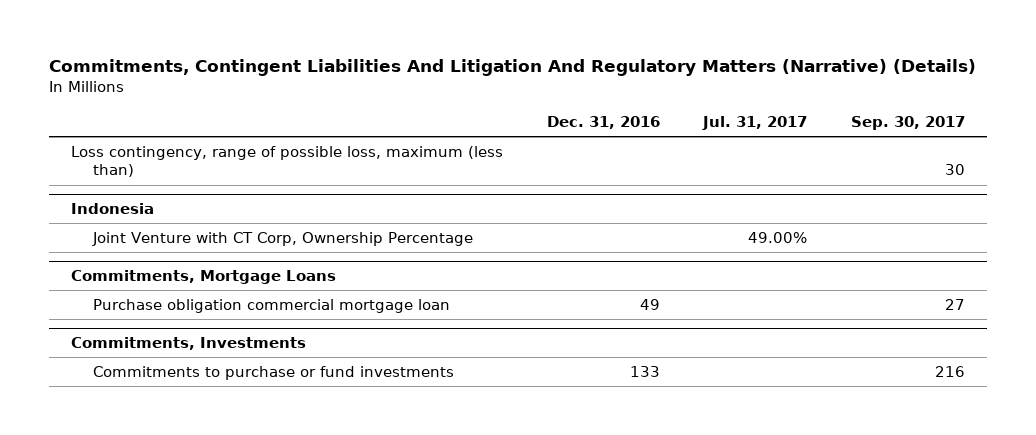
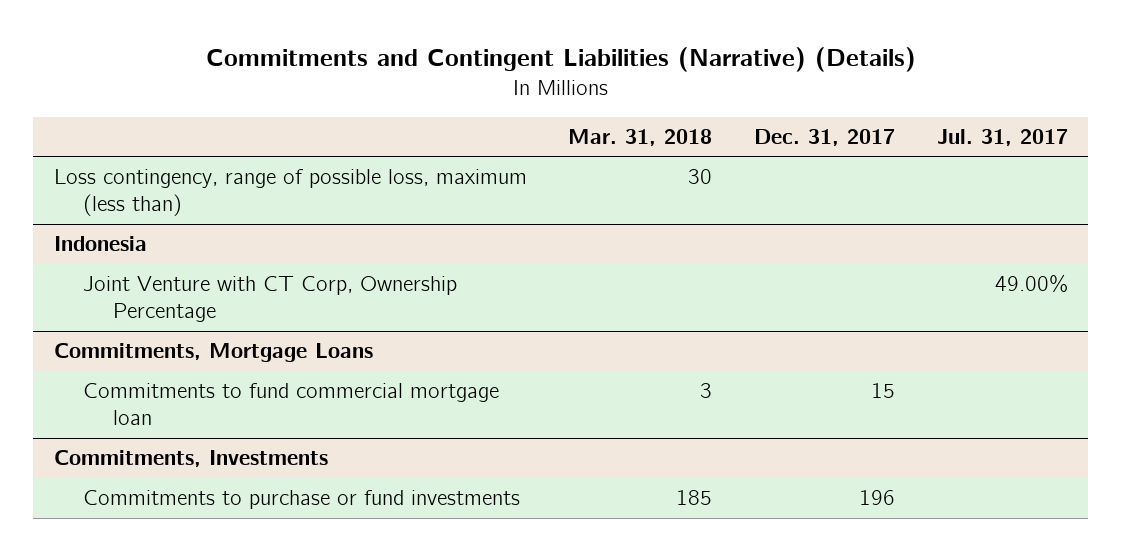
[48,58,976,76] Commitments, Contingent Liabilities And Litigation And Regulatory Matters (Narrative) (Details) -> [205,47,916,73] Commitments and Contingent Liabilities (Narrative) (Details)
[546,115,660,129] Dec. 31, 2016 -> none
[851,115,966,130] Sep. 30, 2017 -> none
none -> [568,128,713,146] Mar. 31, 2018
none -> [753,128,895,146] Dec. 31, 2017
[92,299,450,314] Purchase obligation commercial mortgage loan -> [83,383,500,426] Commitments to fund commercial mortgage loan

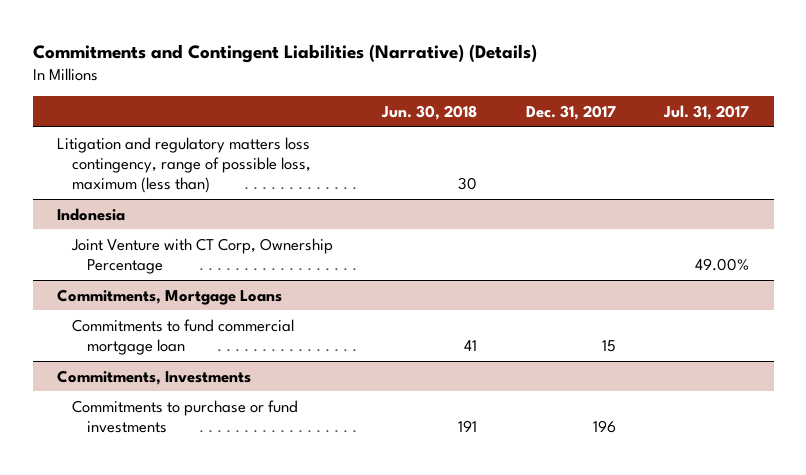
[568,128,713,146] Mar. 31, 2018 -> none
none -> [380,104,477,120] Jun. 30, 2018
[53,169,527,217] Loss contingency, range of possible loss, maximum (less than) -> [57,136,311,194] Litigation and regulatory matters loss contingency, range of possible loss, maximum (less than)

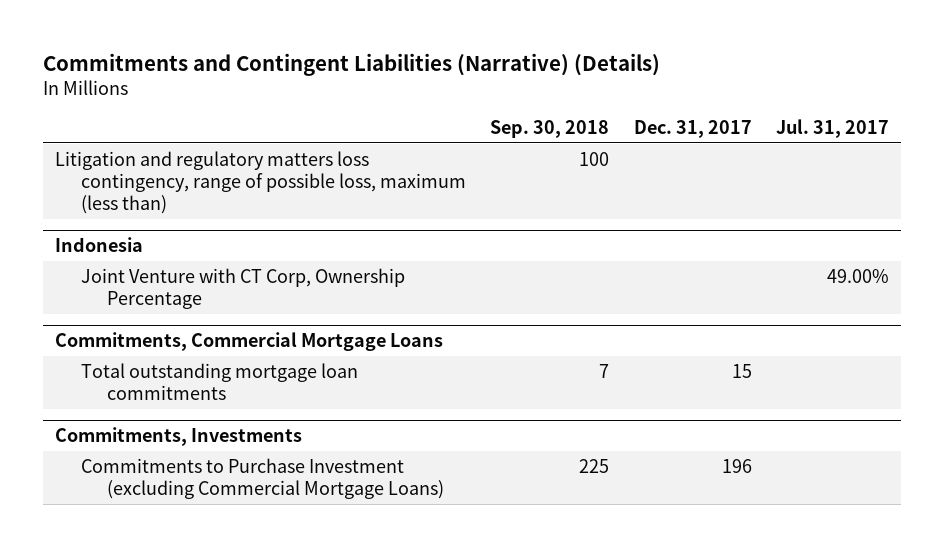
[380,104,477,120] Jun. 30, 2018 -> none
none -> [490,120,610,139] Sep. 30, 2018
[57,288,283,305] Commitments, Mortgage Loans -> [55,331,444,351] Commitments, Commercial Mortgage Loans
[71,318,294,355] Commitments to fund commercial mortgage loan -> [81,362,359,400] Total outstanding mortgage loan commitments
[71,399,298,433] Commitments to purchase or fund investments -> [81,457,445,499] Commitments to Purchase Investment (excluding Commercial Mortgage Loans)

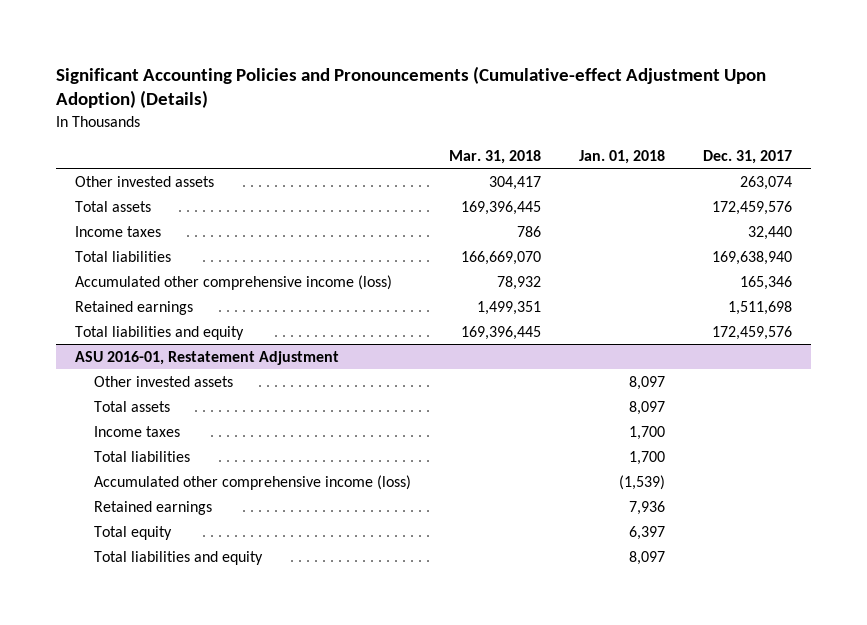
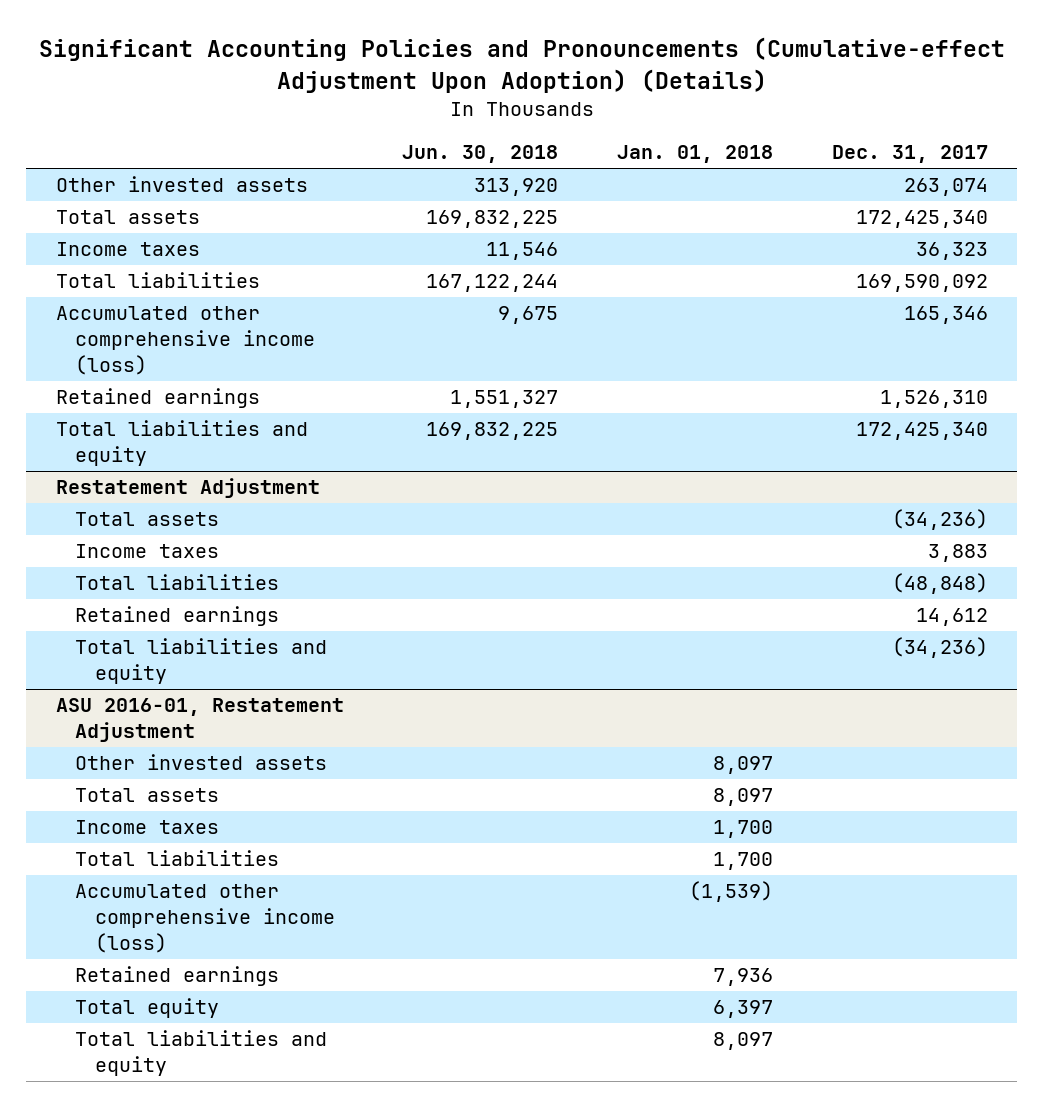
[448,149,541,164] Mar. 31, 2018 -> none
none -> [402,145,559,164] Jun. 30, 2018
[712,200,793,215] 172,459,576 -> [855,210,988,229] 172,425,340
[748,225,793,240] 32,440 -> [915,242,988,261] 36,323
[712,250,793,265] 169,638,940 -> [855,274,988,293] 169,590,092
[728,300,793,315] 1,511,698 -> [879,390,988,409] 1,526,310
[712,325,793,340] 172,459,576 -> [855,422,988,441] 172,425,340
none -> [55,478,320,499] Restatement Adjustment
none -> [75,512,220,527] Total assets
none -> [75,544,220,559] Income taxes
none -> [75,574,280,591] Total liabilities
none -> [75,606,280,627] Retained earnings
none -> [75,638,328,685] Total liabilities and equity

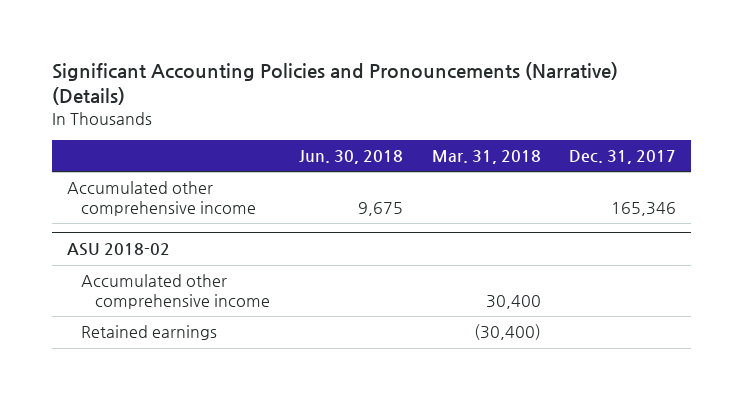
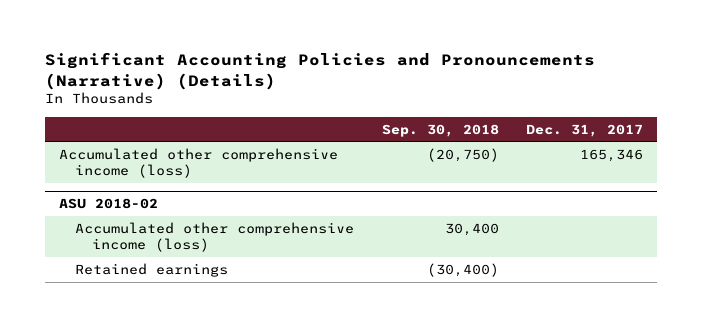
[298,150,403,165] Jun. 30, 2018 -> none
[431,150,541,165] Mar. 31, 2018 -> none
none -> [381,123,499,137] Sep. 30, 2018
[66,181,257,216] Accumulated other comprehensive income -> [58,148,338,179] Accumulated other comprehensive income (loss)
[81,274,271,309] Accumulated other comprehensive income -> [75,222,355,253] Accumulated other comprehensive income (loss)

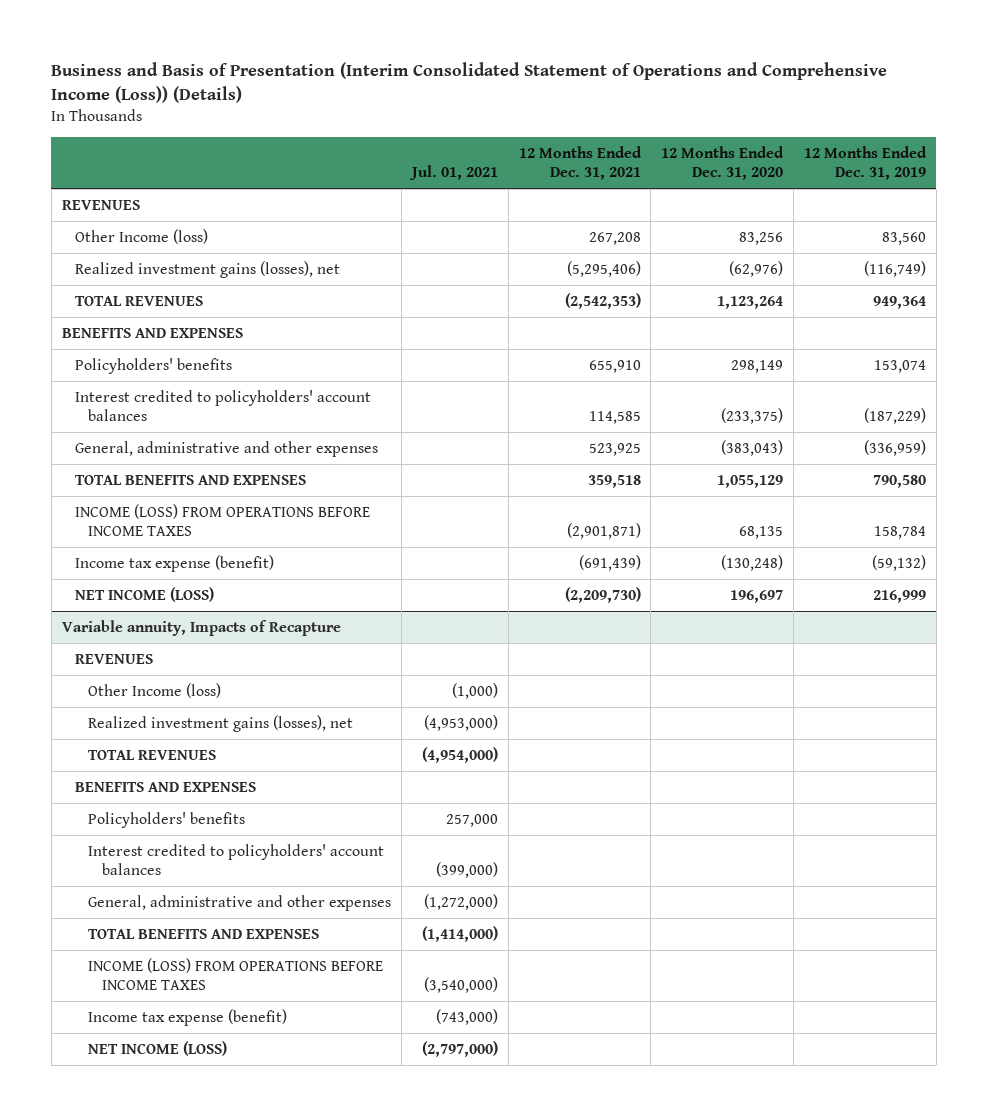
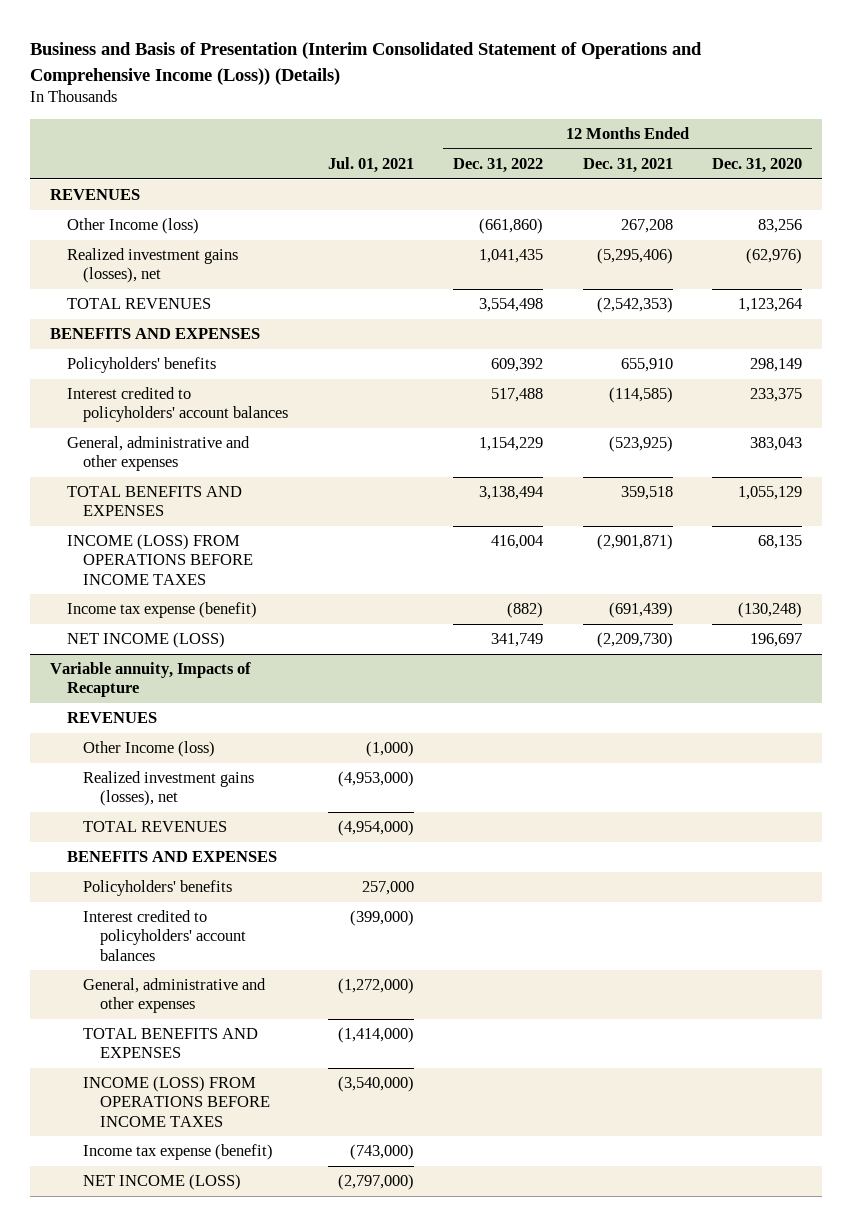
[803,145,927,181] 12 Months Ended Dec. 31, 2019 -> none
none -> [453,158,544,174] Dec. 31, 2022
[588,411,641,425] 114,585 -> [608,387,673,404] (114,585)
[721,408,784,425] (233,375) -> [749,388,802,403] 233,375
[588,442,641,456] 523,925 -> [608,436,673,453] (523,925)
[721,439,784,456] (383,043) -> [749,437,802,452] 383,043

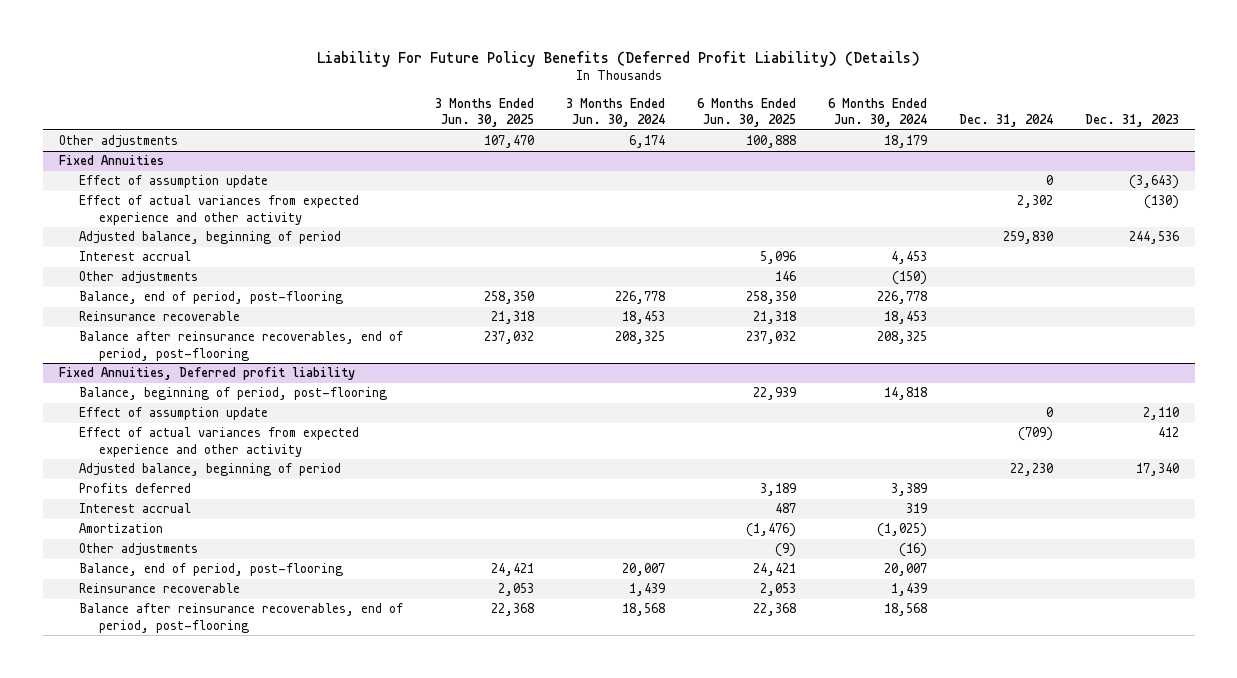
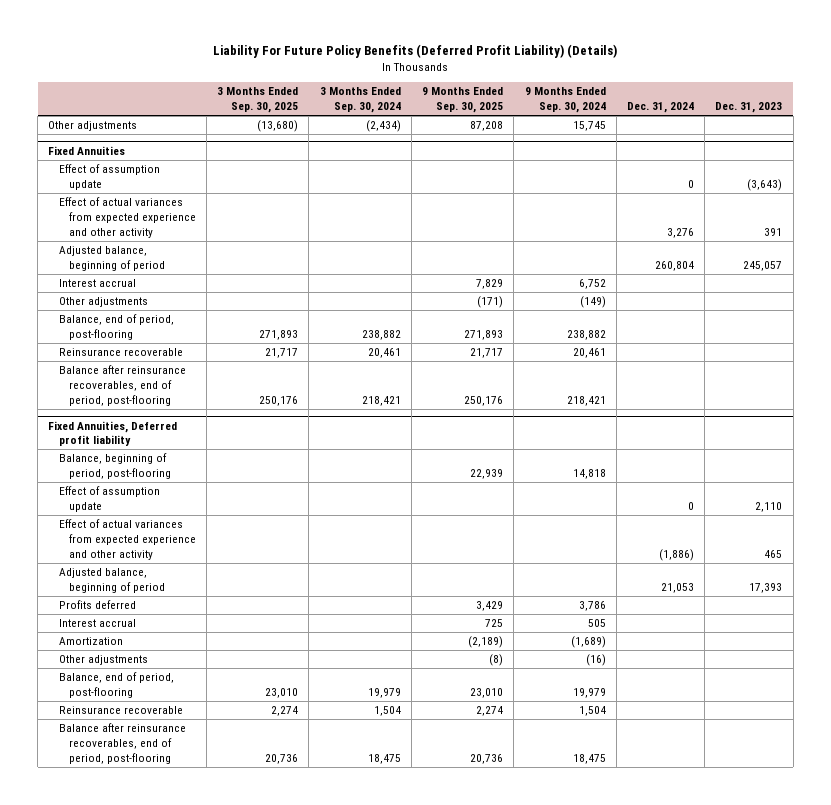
[434,97,534,128] 3 Months Ended Jun. 30, 2025 -> none
[565,97,665,128] 3 Months Ended Jun. 30, 2024 -> none
[696,97,796,128] 6 Months Ended Jun. 30, 2025 -> none
[827,97,927,128] 6 Months Ended Jun. 30, 2024 -> none
none -> [217,87,299,114] 3 Months Ended Sep. 30, 2025
none -> [319,87,401,114] 3 Months Ended Sep. 30, 2024
none -> [422,87,504,114] 9 Months Ended Sep. 30, 2025
none -> [524,87,606,114] 9 Months Ended Sep. 30, 2024
[1016,195,1053,209] 2,302 -> [667,227,695,238] 3,276
[1143,195,1179,210] (130) -> [764,227,783,236] 391
[1002,231,1053,245] 259,830 -> [655,261,695,272] 260,804
[1128,231,1179,245] 244,536 -> [743,261,783,272] 245,057
[1017,427,1053,442] (709) -> [659,548,695,561] (1,886)
[1157,427,1179,438] 412 -> [764,549,783,558] 465
[1009,463,1053,477] 22,230 -> [661,583,695,594] 21,053
[1135,463,1179,477] 17,340 -> [749,583,783,594] 17,393

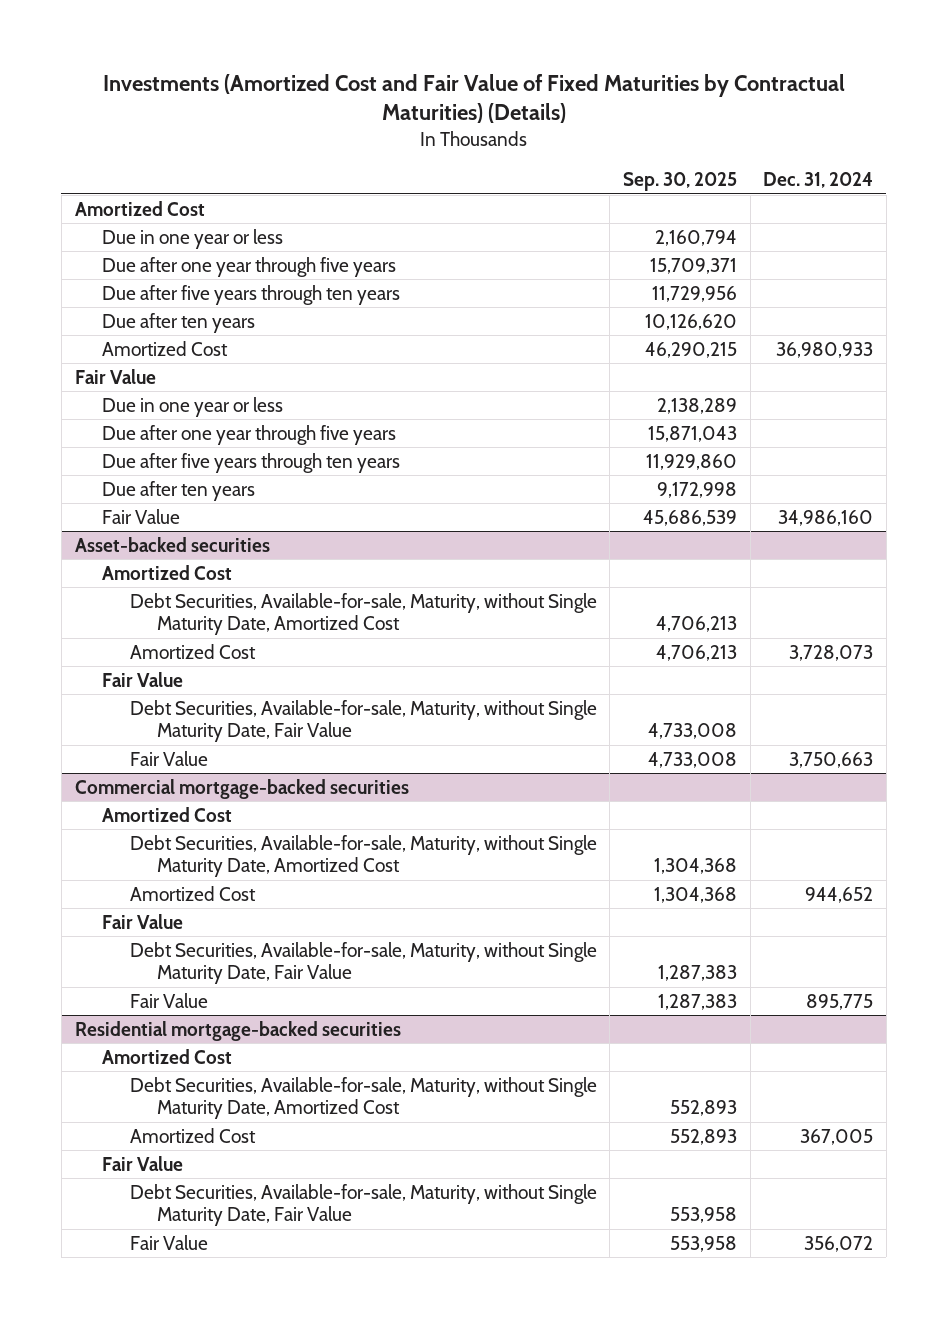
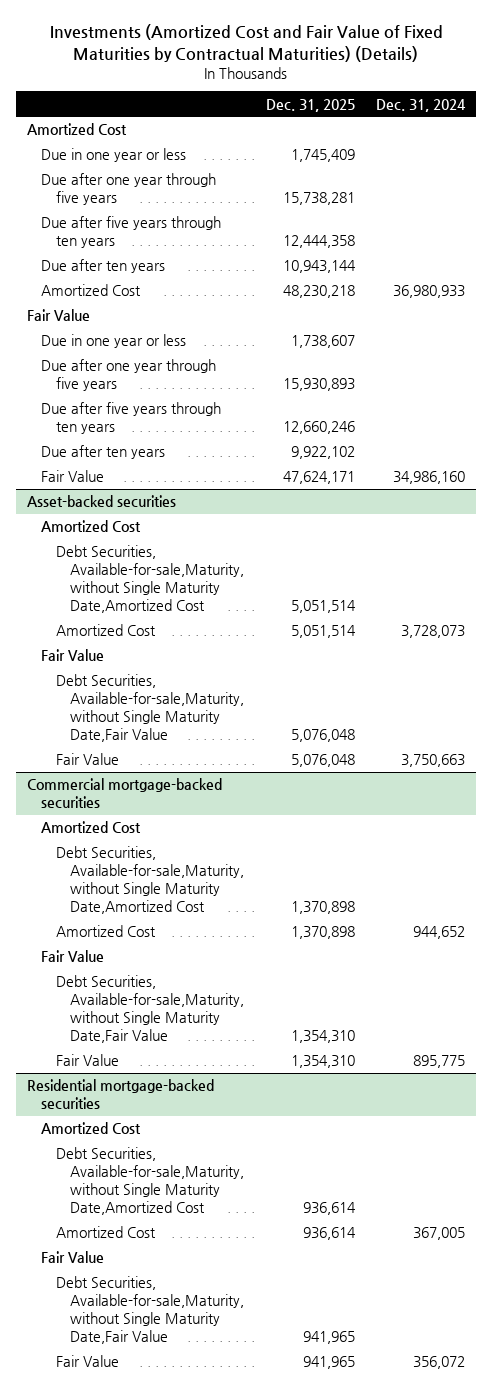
[623,171,738,191] Sep. 30, 2025 -> none
none -> [265,98,355,112] Dec. 31, 2025
[129,592,597,636] Debt Securities, Available-for-sale, Maturity, without Single Maturity Date, Amortized Cost -> [55,545,245,614] Debt Securities, Available-for-sale,Maturity, without Single Maturity Date,Amortized Cost
[129,699,597,743] Debt Securities, Available-for-sale, Maturity, without Single Maturity Date, Fair Value -> [55,674,245,743] Debt Securities, Available-for-sale,Maturity, without Single Maturity Date,Fair Value
[129,834,597,878] Debt Securities, Available-for-sale, Maturity, without Single Maturity Date, Amortized Cost -> [55,846,245,915] Debt Securities, Available-for-sale,Maturity, without Single Maturity Date,Amortized Cost
[129,941,597,985] Debt Securities, Available-for-sale, Maturity, without Single Maturity Date, Fair Value -> [55,975,245,1044] Debt Securities, Available-for-sale,Maturity, without Single Maturity Date,Fair Value
[129,1076,597,1120] Debt Securities, Available-for-sale, Maturity, without Single Maturity Date, Amortized Cost -> [55,1147,245,1216] Debt Securities, Available-for-sale,Maturity, without Single Maturity Date,Amortized Cost
[129,1183,597,1227] Debt Securities, Available-for-sale, Maturity, without Single Maturity Date, Fair Value -> [55,1276,245,1345] Debt Securities, Available-for-sale,Maturity, without Single Maturity Date,Fair Value

